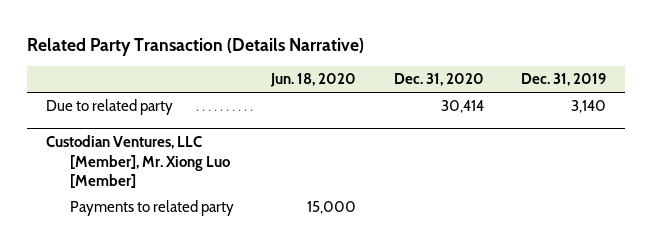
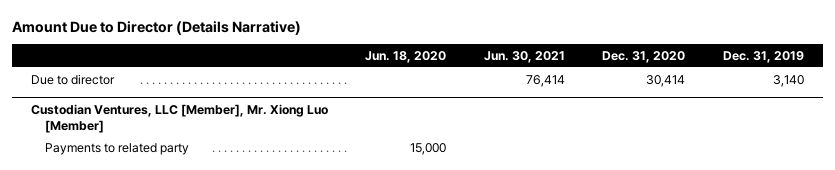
[27,37,365,56] Related Party Transaction (Details Narrative) -> [12,20,302,35] Amount Due to Director (Details Narrative)
none -> [483,51,565,64] Jun. 30, 2021
[46,99,174,116] Due to related party -> [30,73,115,85] Due to director

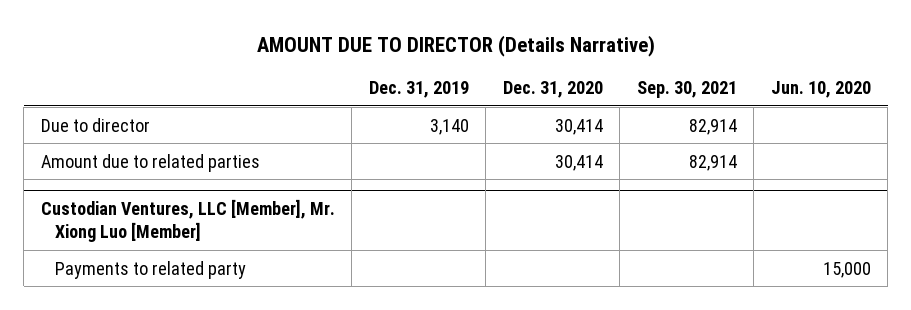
[12,20,302,35] Amount Due to Director (Details Narrative) -> [256,34,655,57] AMOUNT DUE TO DIRECTOR (Details Narrative)
[365,51,447,64] Jun. 18, 2020 -> none
[483,51,565,64] Jun. 30, 2021 -> none
none -> [636,81,737,99] Sep. 30, 2021
none -> [770,81,871,99] Jun. 10, 2020
none -> [40,153,260,172] Amount due to related parties

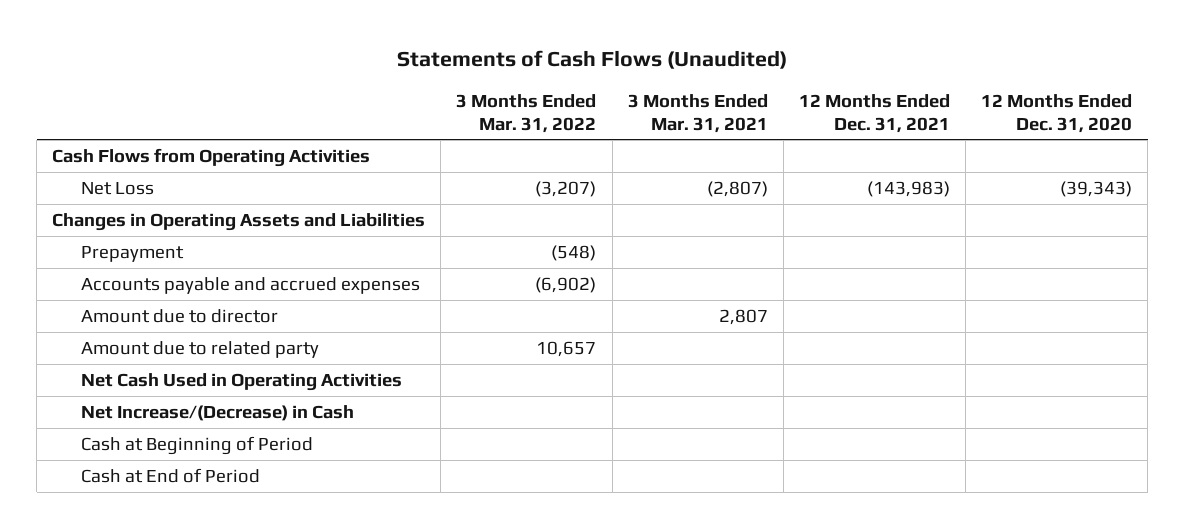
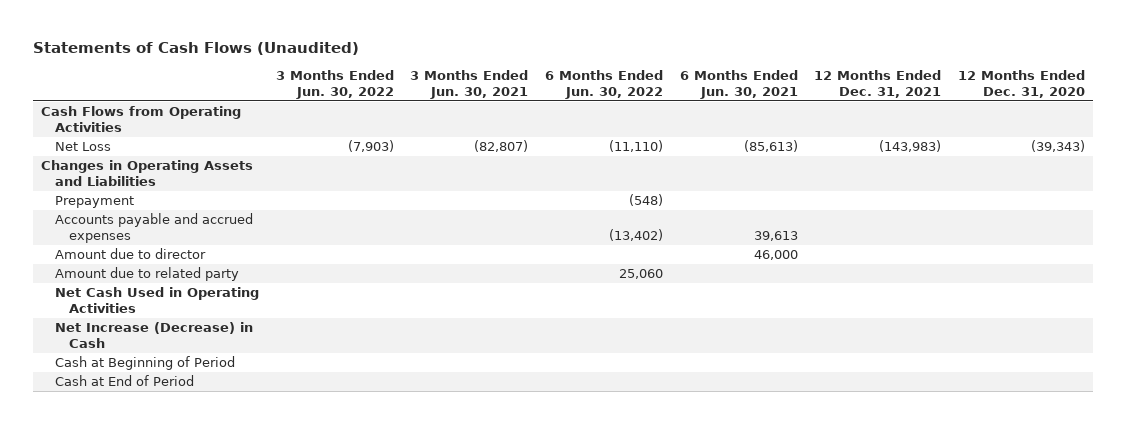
[456,93,597,133] 3 Months Ended Mar. 31, 2022 -> none
[627,93,768,133] 3 Months Ended Mar. 31, 2021 -> none
none -> [275,70,394,99] 3 Months Ended Jun. 30, 2022
none -> [410,70,529,99] 3 Months Ended Jun. 30, 2021
none -> [544,70,663,99] 6 Months Ended Jun. 30, 2022
none -> [679,70,798,99] 6 Months Ended Jun. 30, 2021
[81,405,355,422] Net Increase/(Decrease) in Cash -> [55,322,254,348] Net Increase (Decrease) in Cash

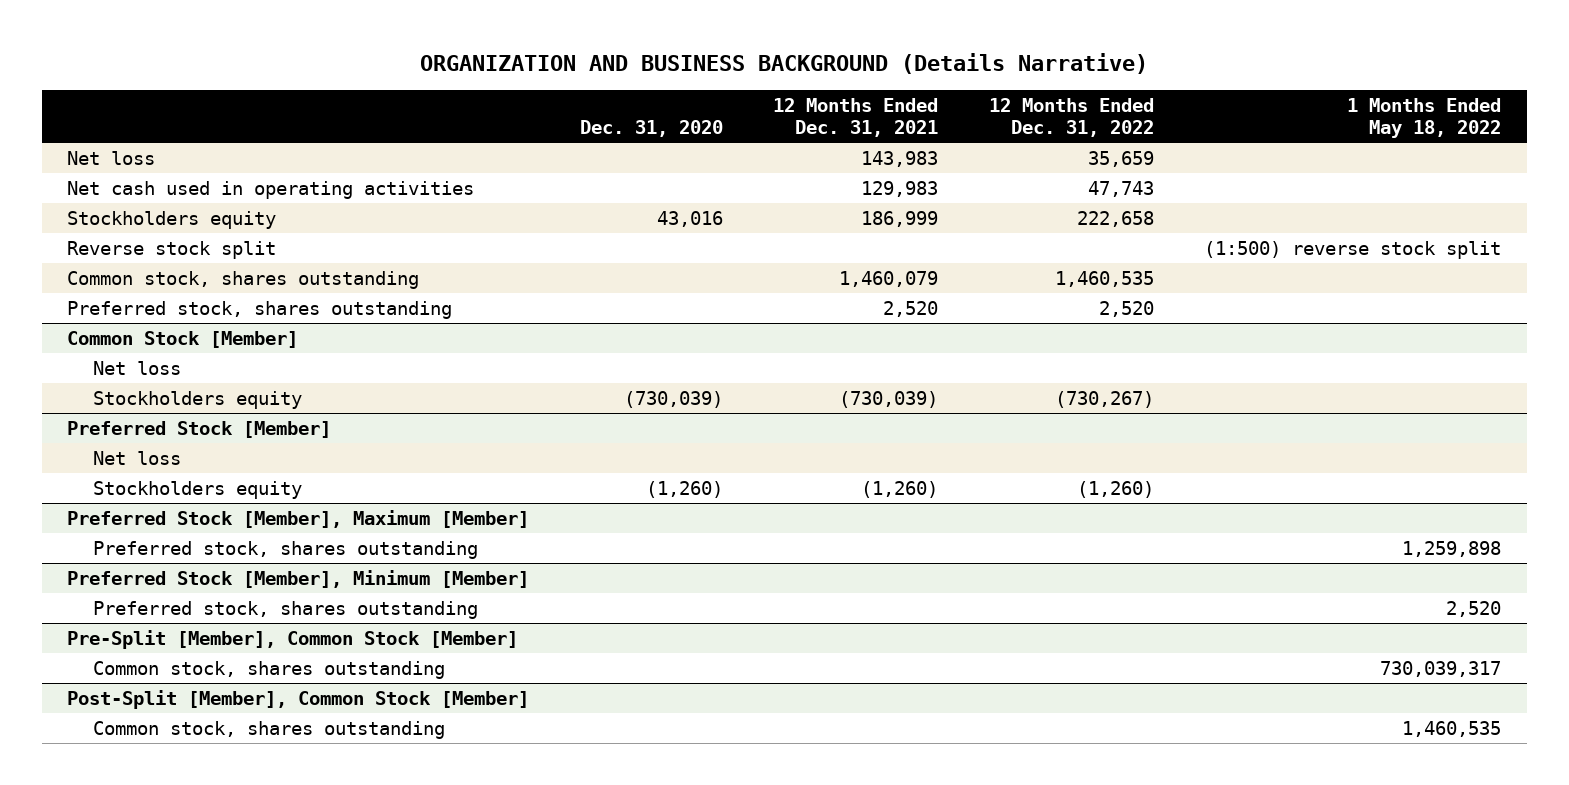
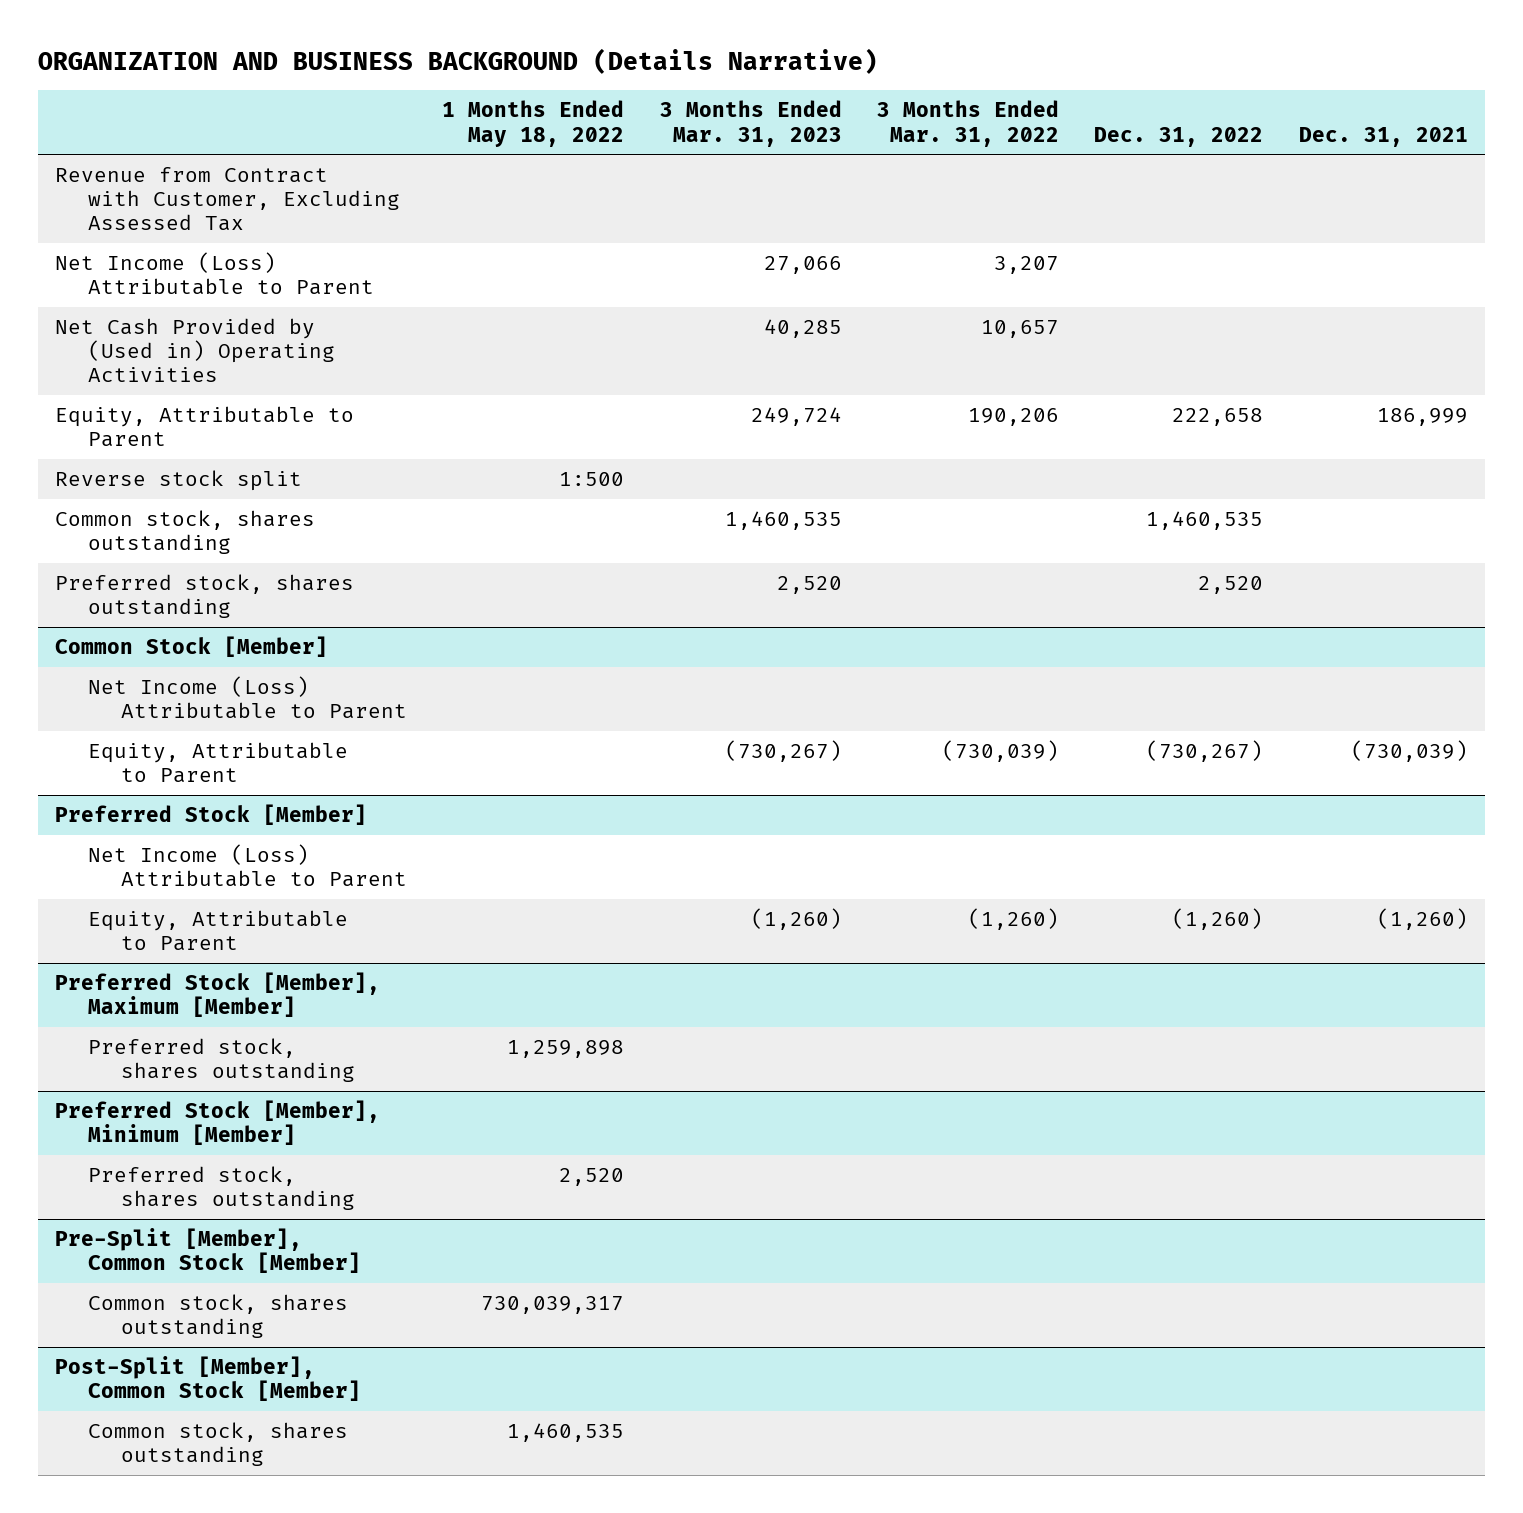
[579,120,723,138] Dec. 31, 2020 -> none
[773,97,939,138] 12 Months Ended Dec. 31, 2021 -> none
[988,97,1154,138] 12 Months Ended Dec. 31, 2022 -> none
none -> [659,100,842,147] 3 Months Ended Mar. 31, 2023
none -> [876,100,1059,147] 3 Months Ended Mar. 31, 2022
none -> [1094,126,1264,147] Dec. 31, 2022
none -> [1298,126,1468,147] Dec. 31, 2021
none -> [55,167,401,232] Revenue from Contract with Customer, Excluding Assessed Tax
[67,150,156,165] Net loss -> [55,252,375,296] Net Income (Loss) Attributable to Parent
[67,180,475,199] Net cash used in operating activities -> [55,318,336,383] Net Cash Provided by (Used in) Operating Activities
[67,210,277,229] Stockholders equity -> [55,406,355,448] Equity, Attributable to Parent
[1204,240,1502,259] (1:500) reverse stock split -> [559,472,625,487] 1:500
[92,360,181,375] Net loss -> [88,676,407,720] Net Income (Loss) Attributable to Parent
[92,390,302,409] Stockholders equity -> [88,742,349,784] Equity, Attributable to Parent
[92,450,181,465] Net loss -> [88,844,407,888] Net Income (Loss) Attributable to Parent
[92,480,302,499] Stockholders equity -> [88,910,349,952] Equity, Attributable to Parent

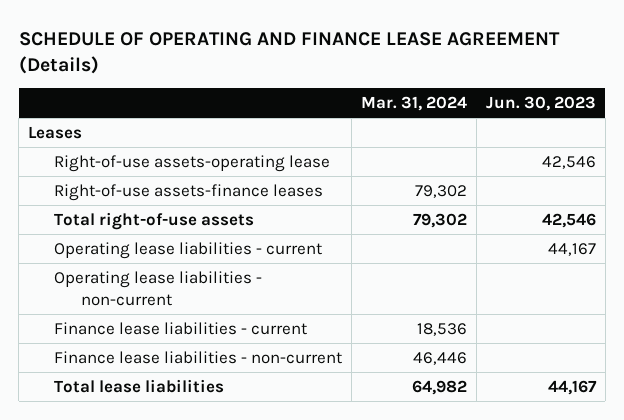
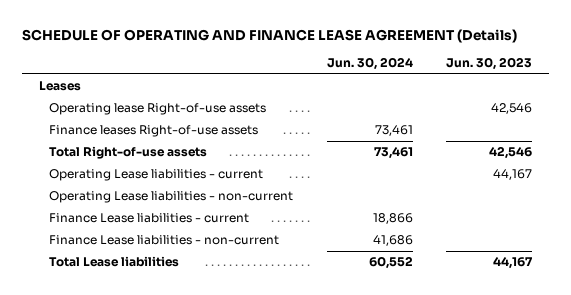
[361,95,468,111] Mar. 31, 2024 -> none
none -> [326,57,413,71] Jun. 30, 2024
[54,154,331,172] Right-of-use assets-operating lease -> [48,103,266,116] Operating lease Right-of-use assets
[54,183,324,201] Right-of-use assets-finance leases -> [48,125,258,138] Finance leases Right-of-use assets
[54,211,255,230] Total right-of-use assets -> [48,146,207,160] Total Right-of-use assets
[54,241,323,259] Operating lease liabilities - current -> [48,169,263,182] Operating Lease liabilities - current
[54,270,263,306] Operating lease liabilities - non-current -> [48,191,293,204] Operating Lease liabilities - non-current
[54,321,308,335] Finance lease liabilities - current -> [48,213,249,224] Finance Lease liabilities - current
[54,350,343,364] Finance lease liabilities - non-current -> [48,235,279,246] Finance Lease liabilities - non-current
[54,378,225,393] Total lease liabilities -> [48,256,179,268] Total Lease liabilities

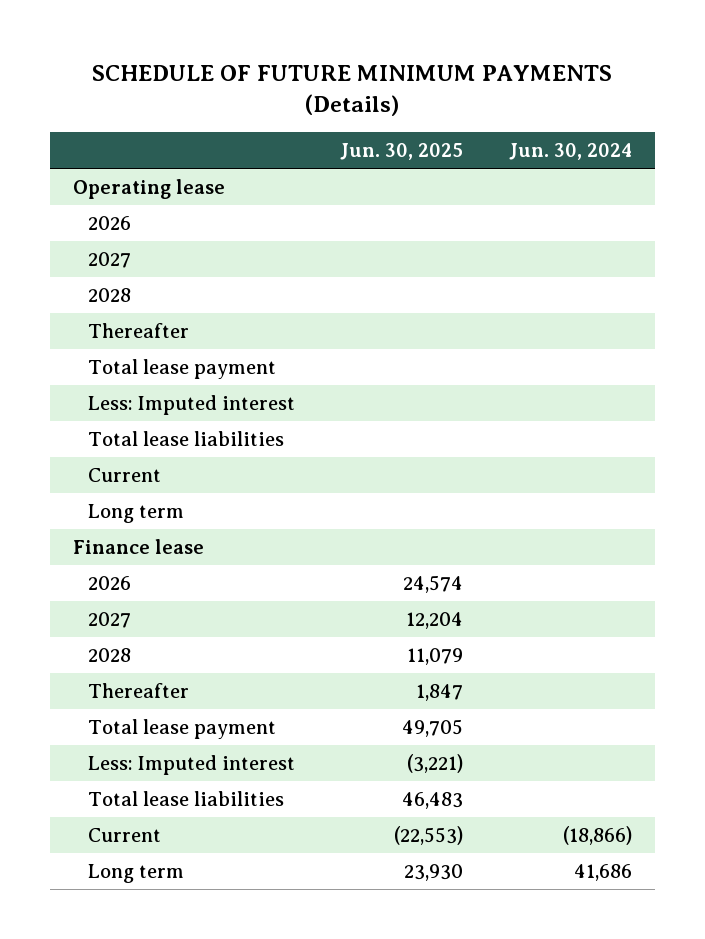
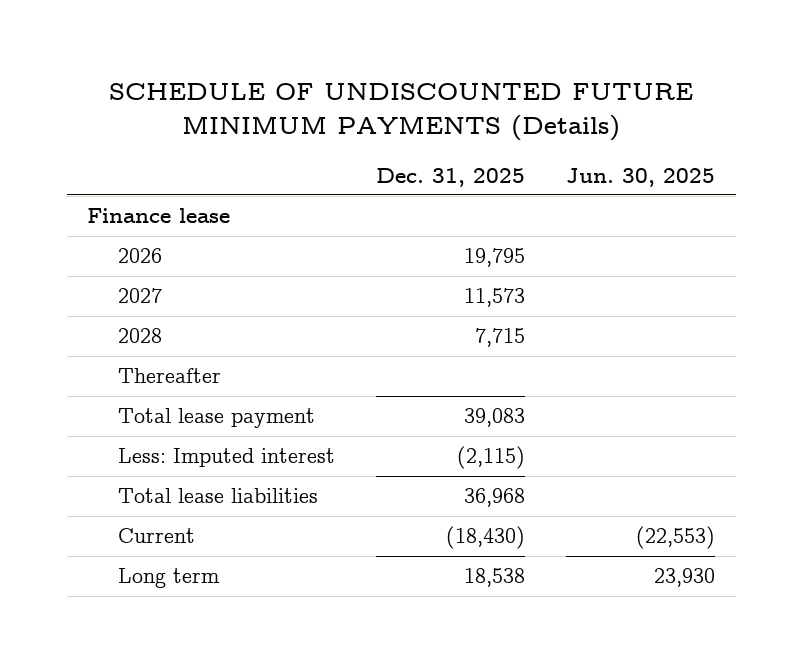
[92,64,613,116] SCHEDULE OF FUTURE MINIMUM PAYMENTS (Details) -> [109,83,694,141] SCHEDULE OF UNDISCOUNTED FUTURE MINIMUM PAYMENTS (Details)
[508,142,632,160] Jun. 30, 2024 -> none
none -> [376,167,526,187] Dec. 31, 2025
[72,178,225,199] Operating lease -> none
[72,538,204,554] Finance lease -> [87,208,231,224] Finance lease
[87,467,161,482] Current -> none
[87,503,184,523] Long term -> none
[87,575,131,590] 2026 -> none
[87,611,131,628] 2027 -> none
[87,647,131,662] 2028 -> none
[87,682,189,698] Thereafter -> none
[87,718,276,739] Total lease payment -> none
[87,754,295,775] Less: Imputed interest -> none
[87,790,284,806] Total lease liabilities -> none

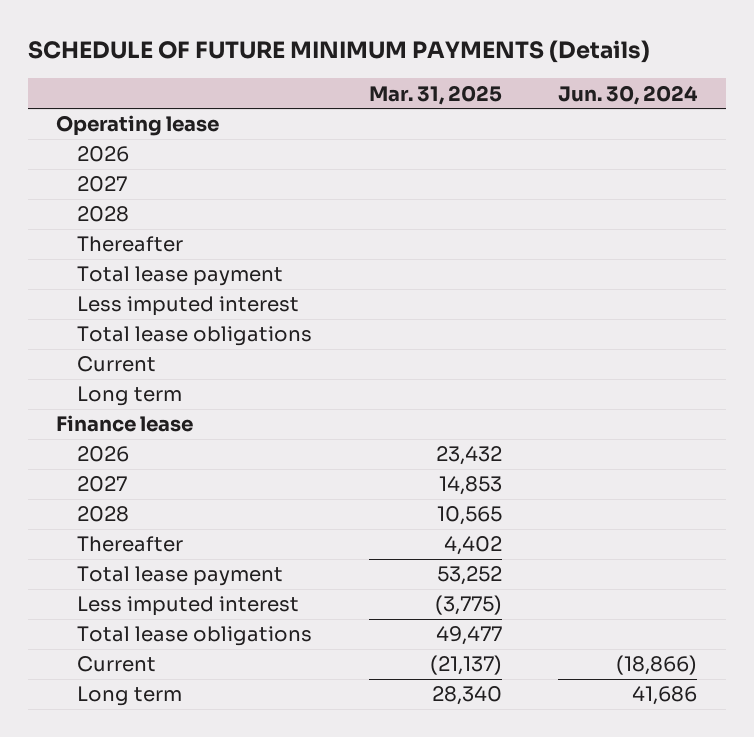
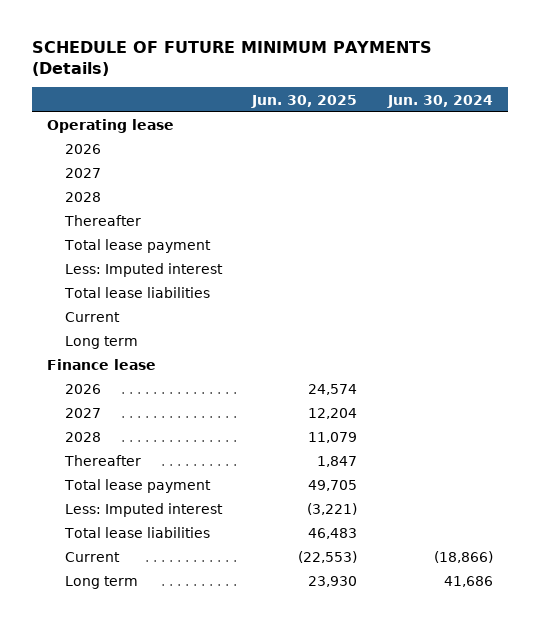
[368,84,502,105] Mar. 31, 2025 -> none
none -> [251,94,358,108] Jun. 30, 2025
[76,296,299,317] Less imputed interest -> [65,263,224,278] Less: Imputed interest
[76,326,312,347] Total lease obligations -> [64,287,211,299] Total lease liabilities
[76,596,299,617] Less imputed interest -> [65,503,224,518] Less: Imputed interest
[76,626,312,647] Total lease obligations -> [64,527,211,539] Total lease liabilities

